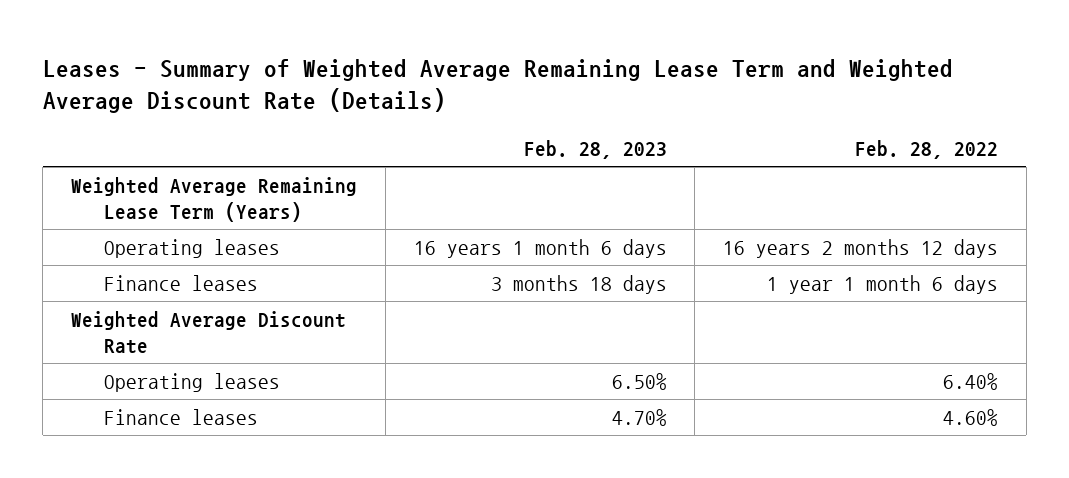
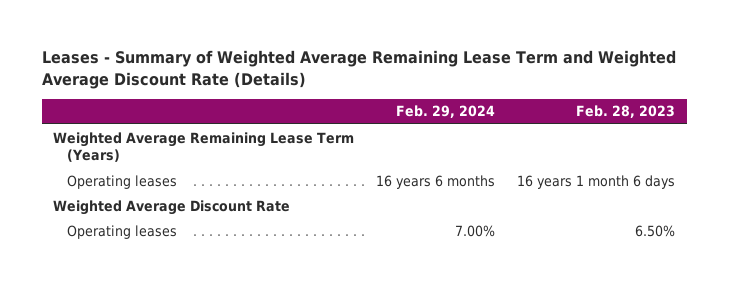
[855,139,999,159] Feb. 28, 2022 -> none
none -> [396,105,496,119] Feb. 29, 2024
[103,274,258,291] Finance leases -> none
[103,408,258,425] Finance leases -> none

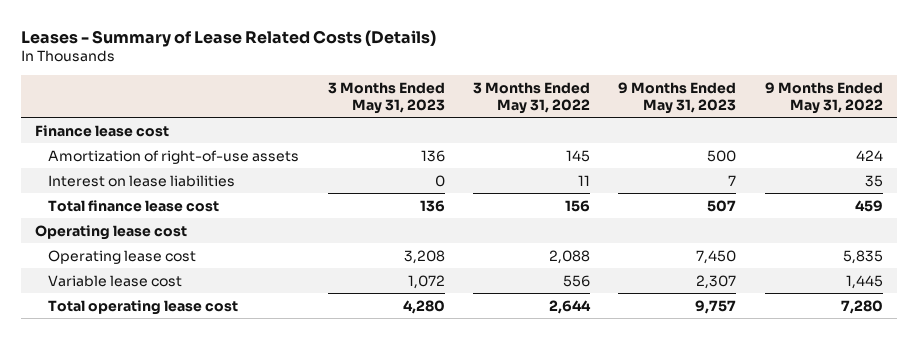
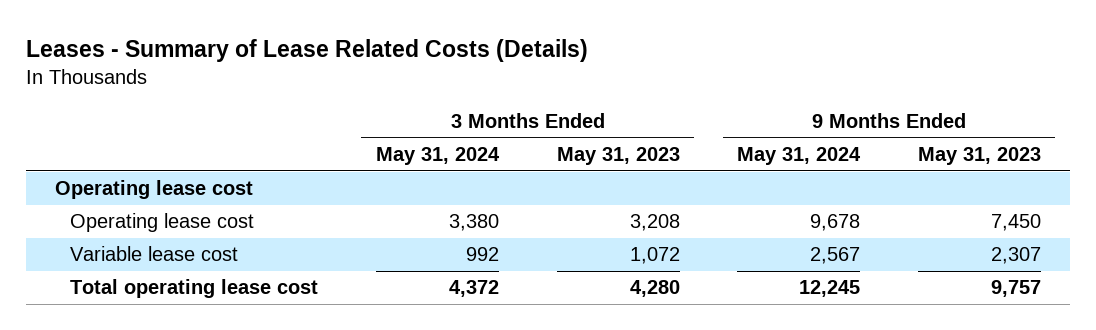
[472,81,590,114] 3 Months Ended May 31, 2022 -> none
[764,81,883,114] 9 Months Ended May 31, 2022 -> none
none -> [375,146,500,165] May 31, 2024
none -> [737,146,862,165] May 31, 2024
[35,124,170,137] Finance lease cost -> none
[48,149,300,164] Amortization of right-of-use assets -> none
[48,174,236,187] Interest on lease liabilities -> none
[48,199,220,212] Total finance lease cost -> none

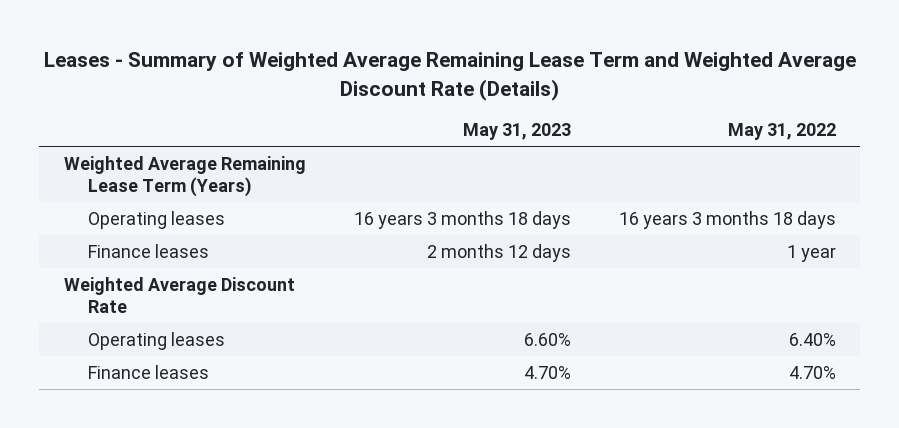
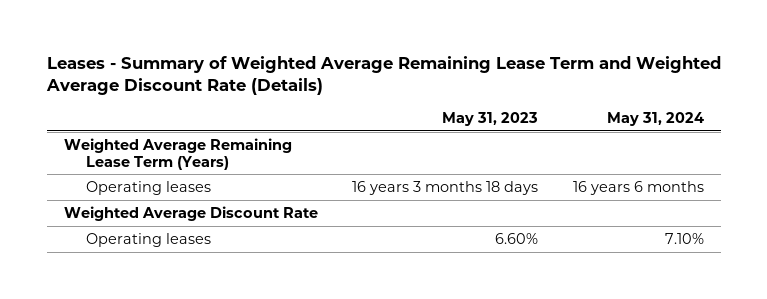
[727,123,836,141] May 31, 2022 -> none
none -> [606,112,704,127] May 31, 2024
[87,243,209,258] Finance leases -> none
[87,364,209,379] Finance leases -> none

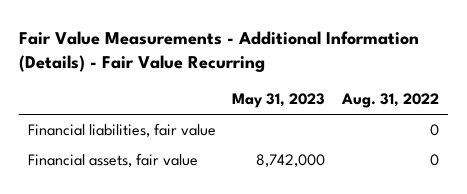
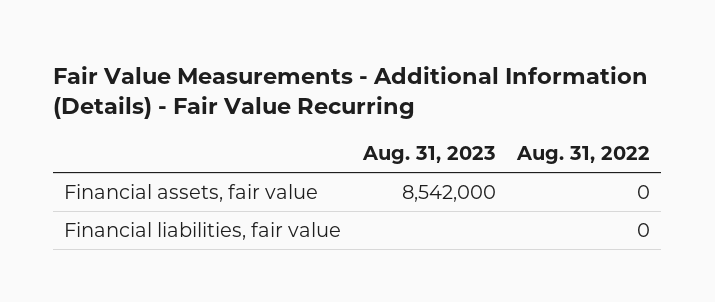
[232,93,326,109] May 31, 2023 -> none
none -> [361,145,496,164] Aug. 31, 2023
[27,123,216,138] Financial liabilities, fair value -> [64,222,342,241] Financial liabilities, fair value

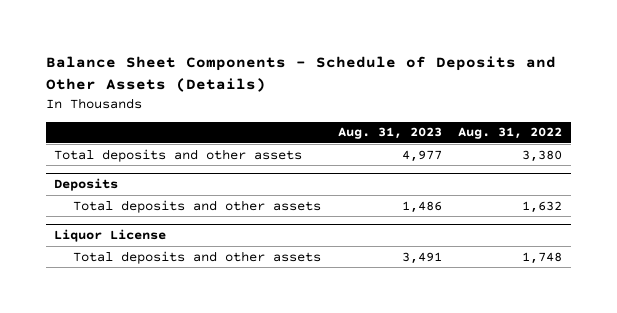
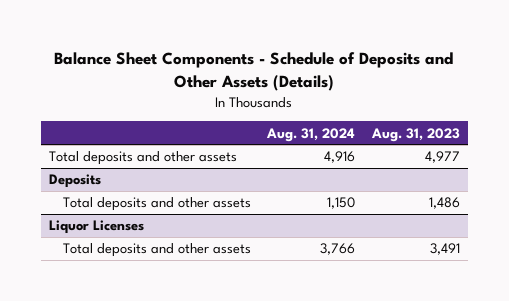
[458,127,563,140] Aug. 31, 2022 -> none
none -> [266,127,356,142] Aug. 31, 2024
[54,229,167,243] Liquor License -> [49,220,145,235] Liquor Licenses

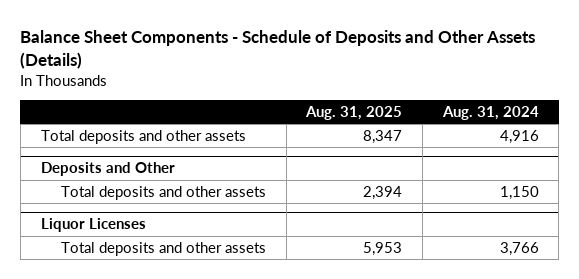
[370,127,460,142] Aug. 31, 2023 -> none
none -> [305,105,403,120] Aug. 31, 2025
[49,174,102,189] Deposits -> [40,162,175,177] Deposits and Other

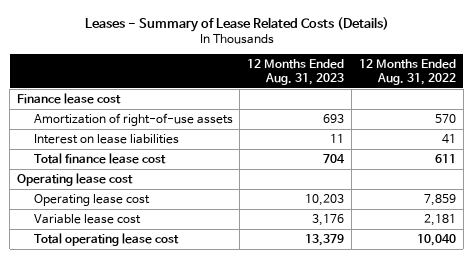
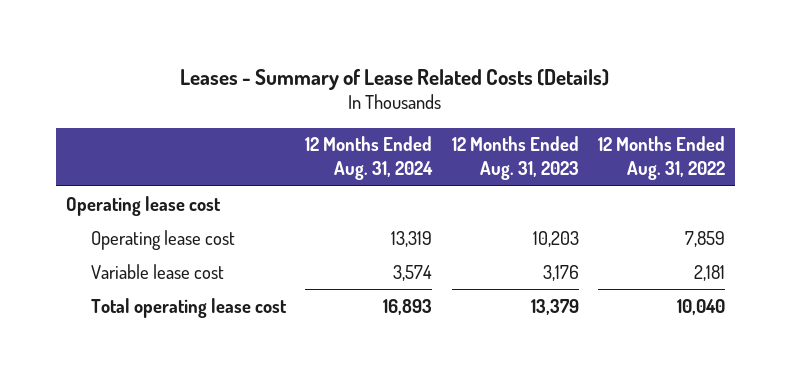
none -> [305,136,434,181] 12 Months Ended Aug. 31, 2024
[17,93,122,105] Finance lease cost -> none
[33,113,233,127] Amortization of right-of-use assets -> none
[33,134,179,145] Interest on lease liabilities -> none
[33,153,166,165] Total finance lease cost -> none

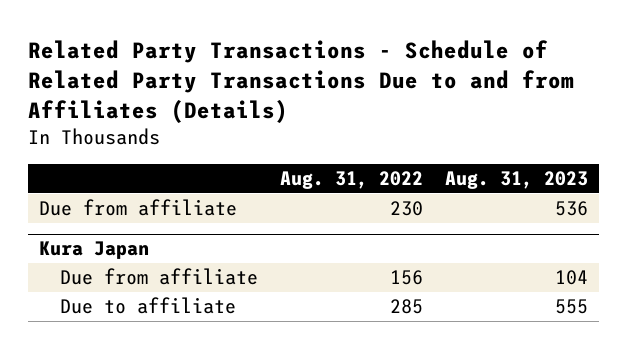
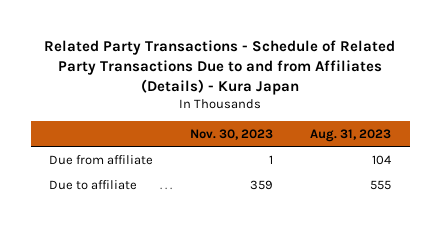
[28,40,575,124] Related Party Transactions - Schedule of Related Party Transactions Due to and from Affiliates (Details) -> [44,39,396,95] Related Party Transactions - Schedule of Related Party Transactions Due to and from Affiliates (Details) - Kura Japan
[279,170,423,189] Aug. 31, 2022 -> none
none -> [190,128,274,140] Nov. 30, 2023
[39,199,238,217] Due from affiliate -> none
[39,241,150,260] Kura Japan -> none

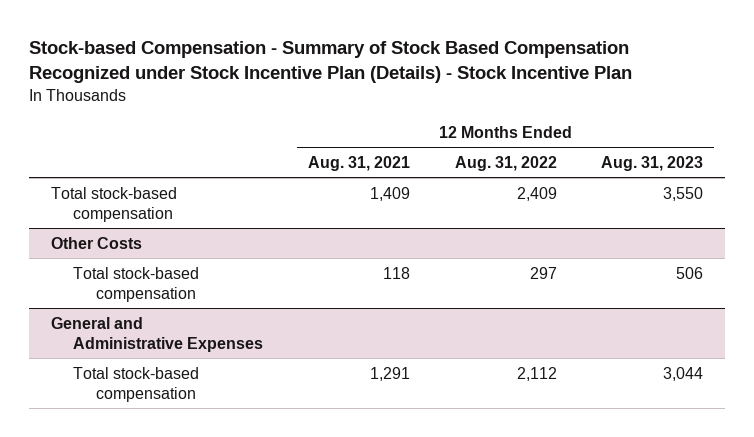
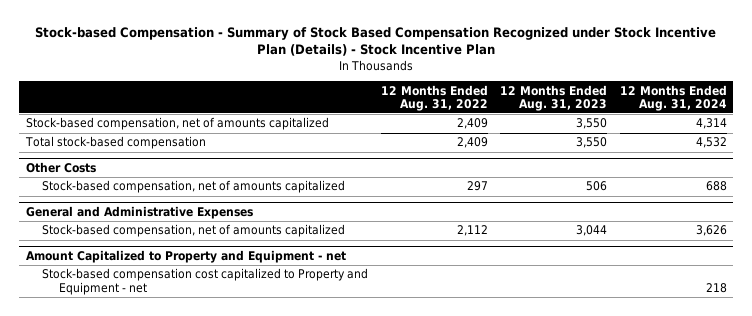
[308,155,411,171] Aug. 31, 2021 -> none
none -> [619,84,727,111] 12 Months Ended Aug. 31, 2024
none -> [25,117,329,131] Stock-based compensation, net of amounts capitalized
[73,266,200,302] Total stock-based compensation -> [42,180,346,194] Stock-based compensation, net of amounts capitalized
[73,366,200,402] Total stock-based compensation -> [42,224,346,238] Stock-based compensation, net of amounts capitalized
none -> [25,250,346,264] Amount Capitalized to Property and Equipment - net
none -> [42,268,369,295] Stock-based compensation cost capitalized to Property and Equipment - net

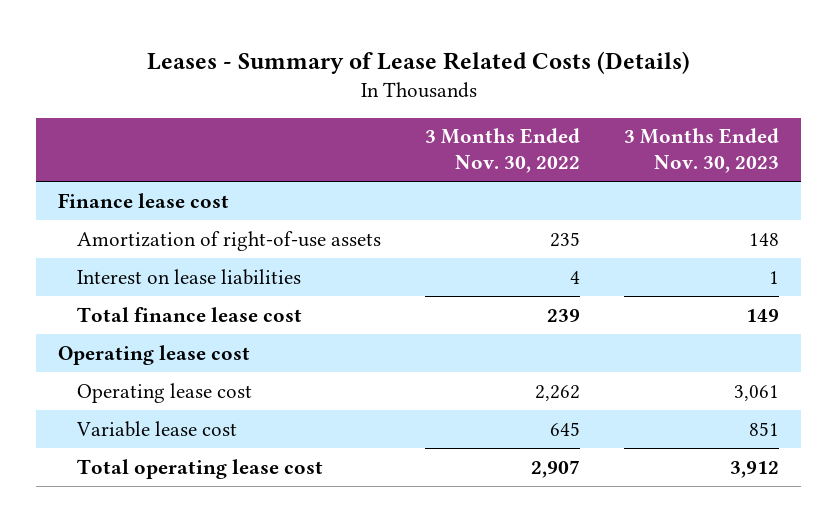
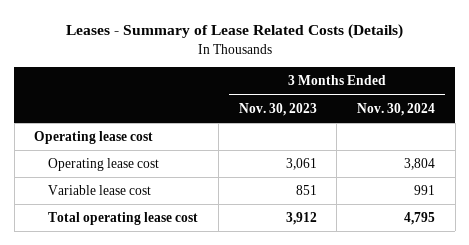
[425,128,581,173] 3 Months Ended Nov. 30, 2022 -> none
none -> [356,102,435,116] Nov. 30, 2024
[58,192,230,208] Finance lease cost -> none
[77,230,382,251] Amortization of right-of-use assets -> none
[77,268,302,285] Interest on lease liabilities -> none
[77,306,303,322] Total finance lease cost -> none

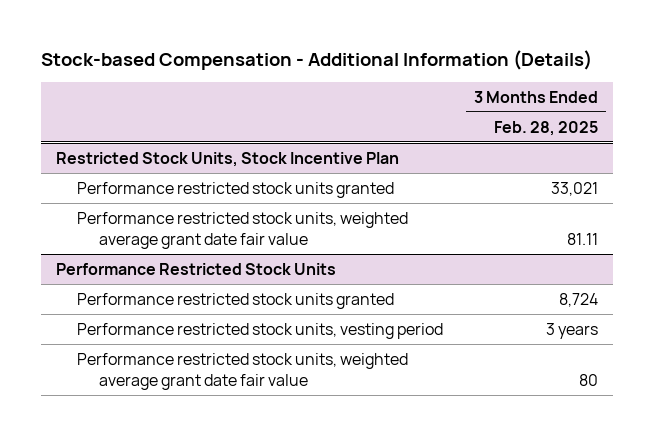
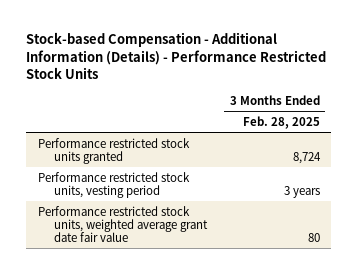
[41,50,593,71] Stock-based Compensation - Additional Information (Details) -> [26,31,327,80] Stock-based Compensation - Additional Information (Details) - Performance Restricted Stock Units
[56,151,400,167] Restricted Stock Units, Stock Incentive Plan -> none
[77,181,395,198] Performance restricted stock units granted -> none
[77,211,409,249] Performance restricted stock units, weighted average grant date fair value -> none
[56,262,337,275] Performance Restricted Stock Units -> none

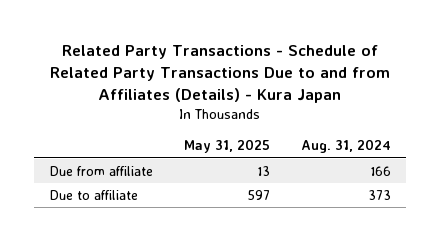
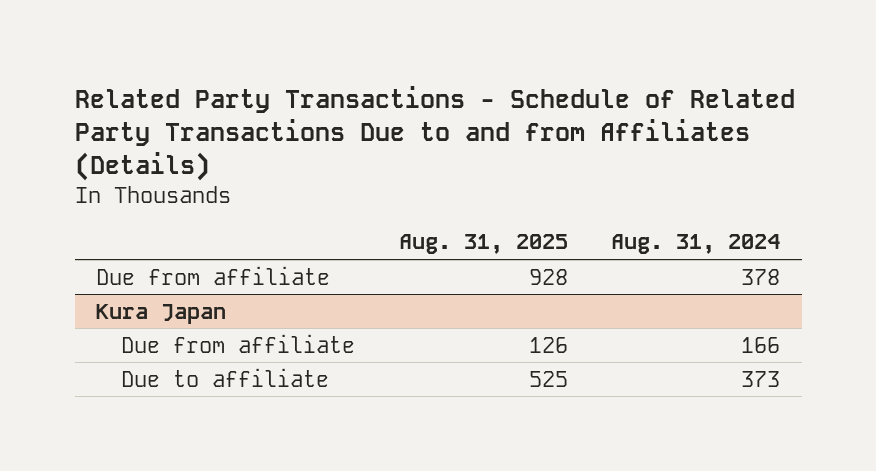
[50,44,391,104] Related Party Transactions - Schedule of Related Party Transactions Due to and from Affiliates (Details) - Kura Japan -> [74,85,795,182] Related Party Transactions - Schedule of Related Party Transactions Due to and from Affiliates (Details)
[183,139,270,154] May 31, 2025 -> none
none -> [398,234,568,255] Aug. 31, 2025
none -> [96,265,331,285] Due from affiliate
none -> [96,303,227,324] Kura Japan

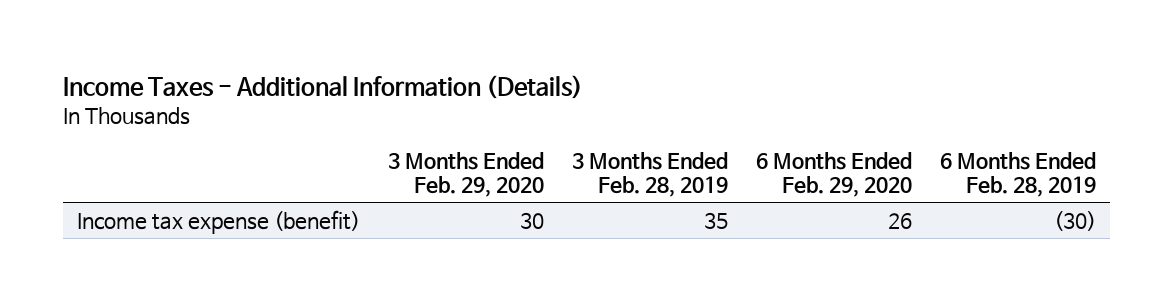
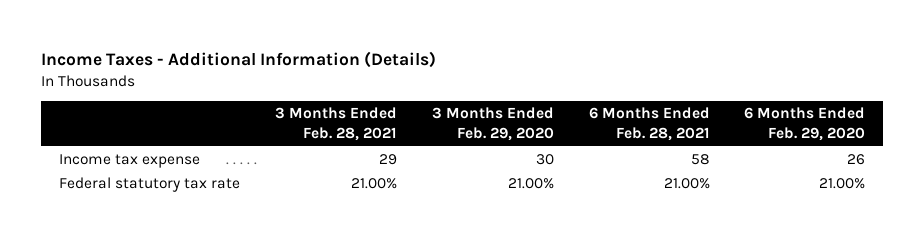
[571,152,728,198] 3 Months Ended Feb. 28, 2019 -> none
[940,152,1097,198] 6 Months Ended Feb. 28, 2019 -> none
none -> [274,107,397,142] 3 Months Ended Feb. 28, 2021
none -> [588,107,710,142] 6 Months Ended Feb. 28, 2021
[76,209,360,234] Income tax expense (benefit) -> [58,154,200,169] Income tax expense
none -> [58,177,240,193] Federal statutory tax rate

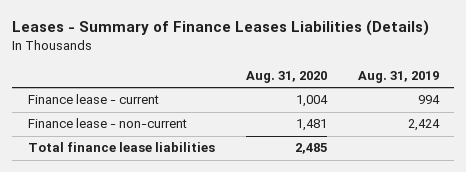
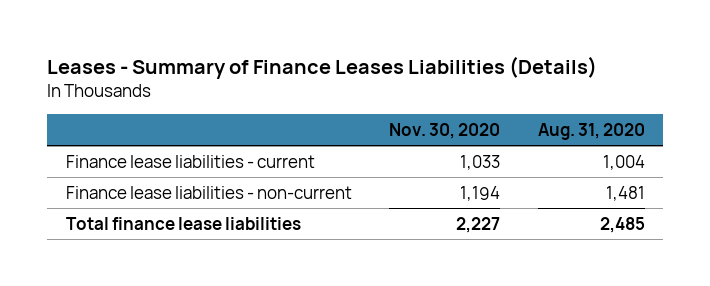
[357,71,439,84] Aug. 31, 2019 -> none
none -> [389,122,501,139] Nov. 30, 2020
[27,94,159,105] Finance lease - current -> [65,154,315,168] Finance lease liabilities - current
[27,118,187,129] Finance lease - non-current -> [65,185,352,199] Finance lease liabilities - non-current

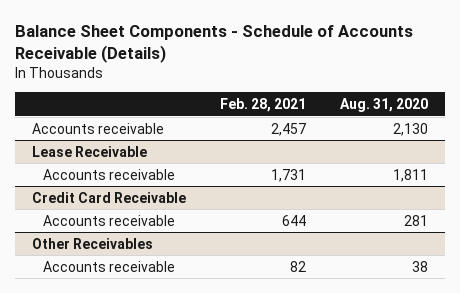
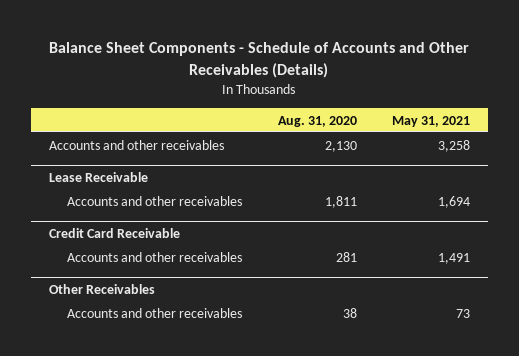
[14,24,413,64] Balance Sheet Components - Schedule of Accounts Receivable (Details) -> [49,41,470,78] Balance Sheet Components - Schedule of Accounts and Other Receivables (Details)
[219,98,306,113] Feb. 28, 2021 -> none
none -> [392,115,471,127] May 31, 2021
[31,122,164,134] Accounts receivable -> [48,139,224,150] Accounts and other receivables
[42,168,175,180] Accounts receivable -> [67,195,243,206] Accounts and other receivables
[42,214,175,226] Accounts receivable -> [67,251,243,262] Accounts and other receivables
[42,260,175,272] Accounts receivable -> none
none -> [67,307,243,318] Accounts and other receivables

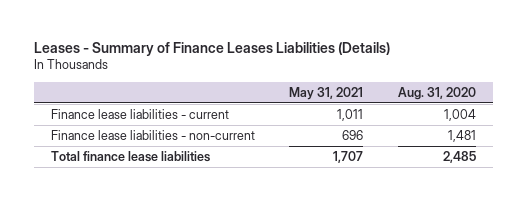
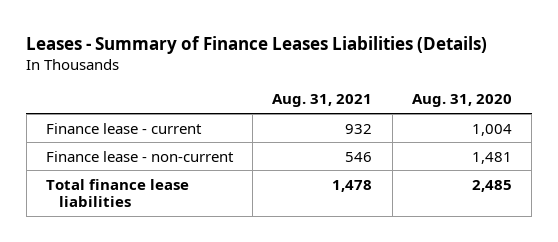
[289,86,364,100] May 31, 2021 -> none
none -> [272,94,373,108] Aug. 31, 2021
[50,109,229,120] Finance lease liabilities - current -> [46,122,203,134] Finance lease - current
[50,130,255,141] Finance lease liabilities - non-current -> [46,150,235,162] Finance lease - non-current

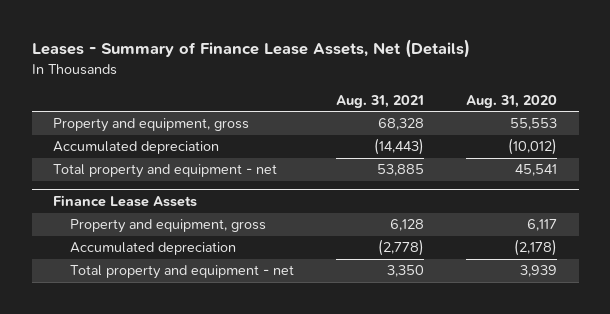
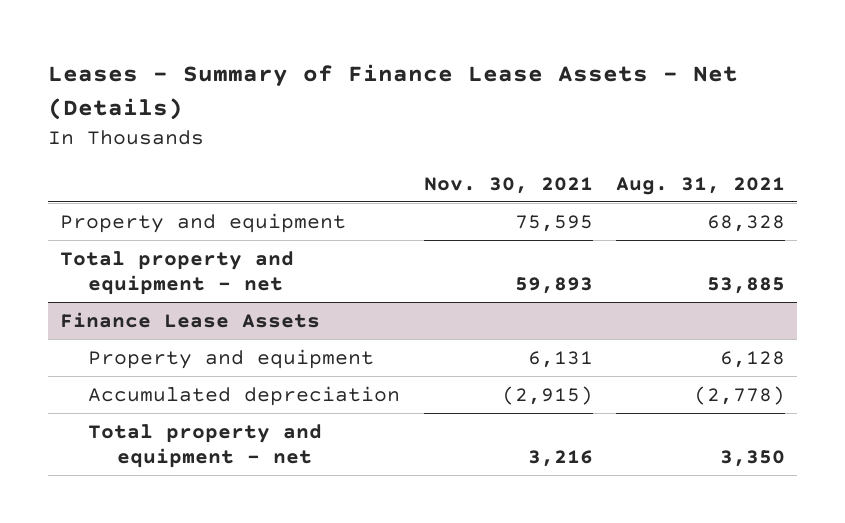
[31,39,470,59] Leases - Summary of Finance Lease Assets, Net (Details) -> [48,64,739,120] Leases - Summary of Finance Lease Assets - Net (Details)
[466,94,558,108] Aug. 31, 2020 -> none
none -> [423,176,593,194] Nov. 30, 2021
[53,141,220,155] Accumulated depreciation -> none
[53,118,250,133] Property and equipment, gross -> [59,212,346,233] Property and equipment
[70,219,267,234] Property and equipment, gross -> [88,348,375,369] Property and equipment

